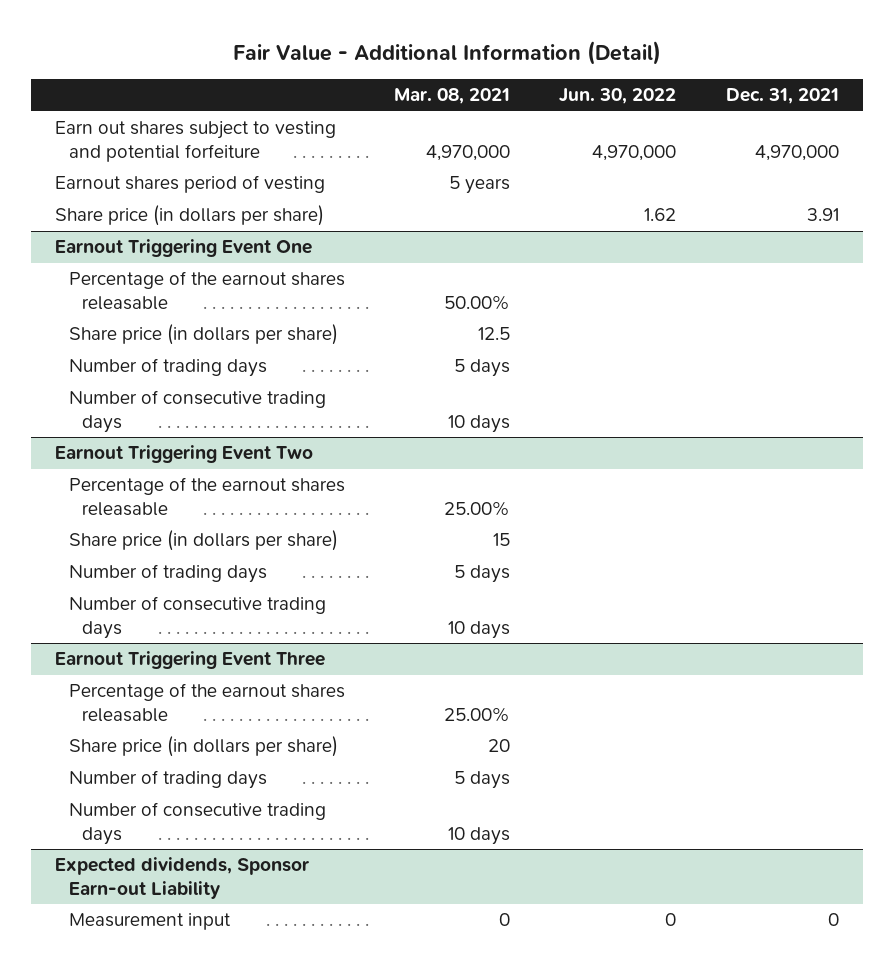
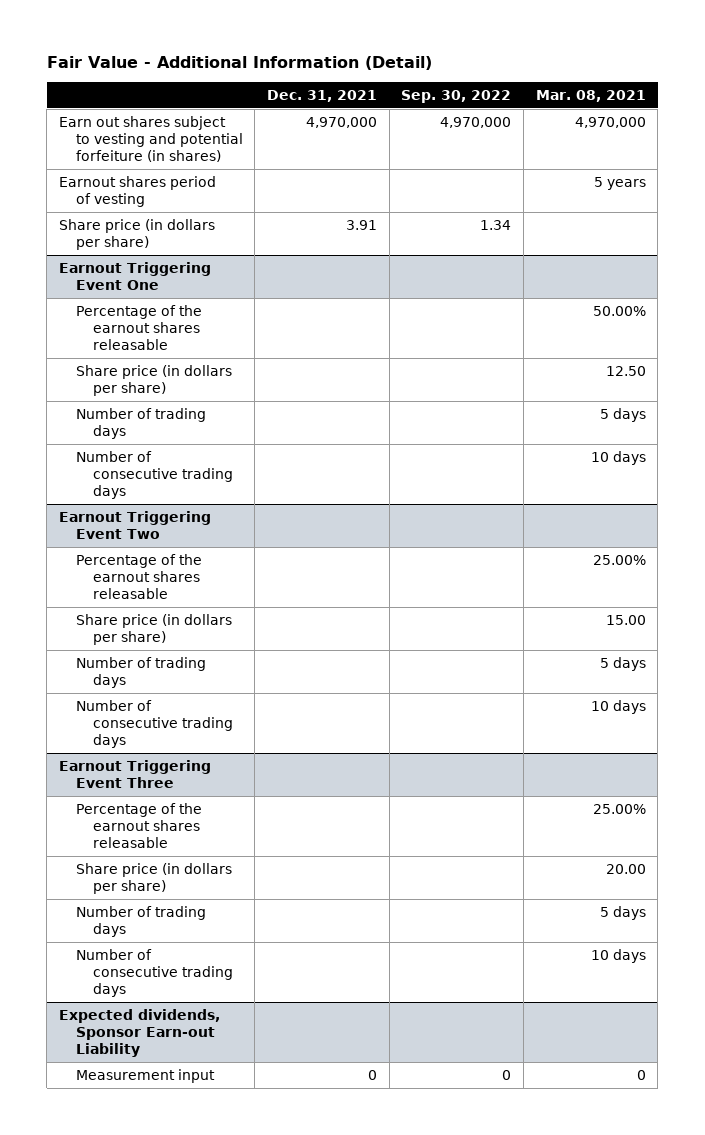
[559,88,677,105] Jun. 30, 2022 -> none
none -> [401,89,512,103] Sep. 30, 2022
[55,121,337,162] Earn out shares subject to vesting and potential forfeiture -> [58,115,243,163] Earn out shares subject to vesting and potential forfeiture (in shares)
[478,327,511,341] 12.5 -> [605,365,646,376] 12.50
[493,533,511,547] 15 -> [605,614,646,625] 15.00
[488,739,511,753] 20 -> [605,863,646,874] 20.00

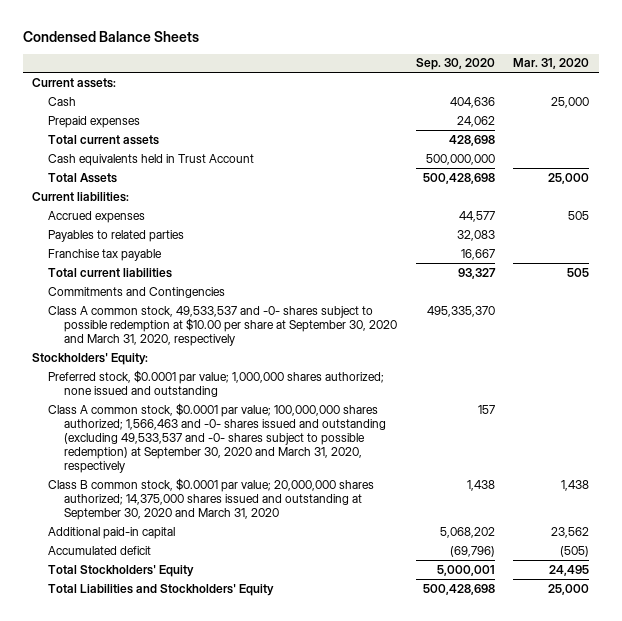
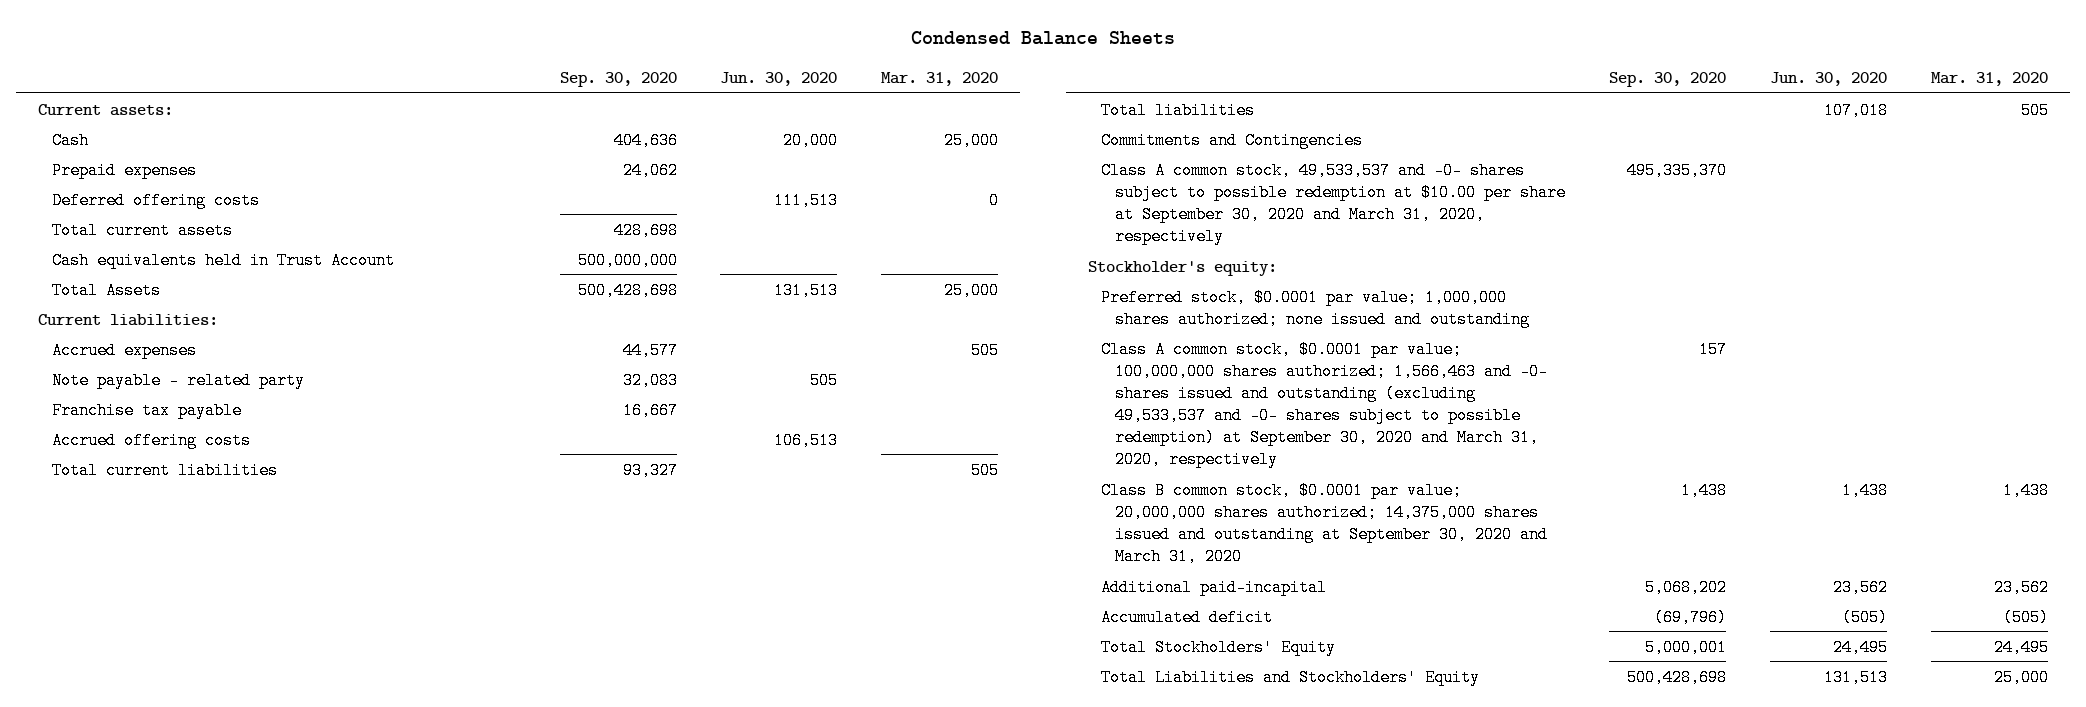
none -> [720,72,838,87] Jun. 30, 2020
none -> [51,191,260,209] Deferred offering costs
[47,229,184,242] Payables to related parties -> [51,371,305,389] Note payable - related party
none -> [51,431,251,449] Accrued offering costs
none -> [1101,101,1256,119] Total liabilities
[32,352,149,365] Stockholders' Equity: -> [1087,260,1277,276] Stockholder's equity:
[47,369,384,397] Preferred stock, $0.0001 par value; 1,000,000 shares authorized; none issued and outstanding -> [1101,288,1531,328] Preferred stock, $0.0001 par value; 1,000,000 shares authorized; none issued and outstanding
[47,526,175,539] Additional paid-in capital -> [1101,578,1328,596] Additional paid-incapital

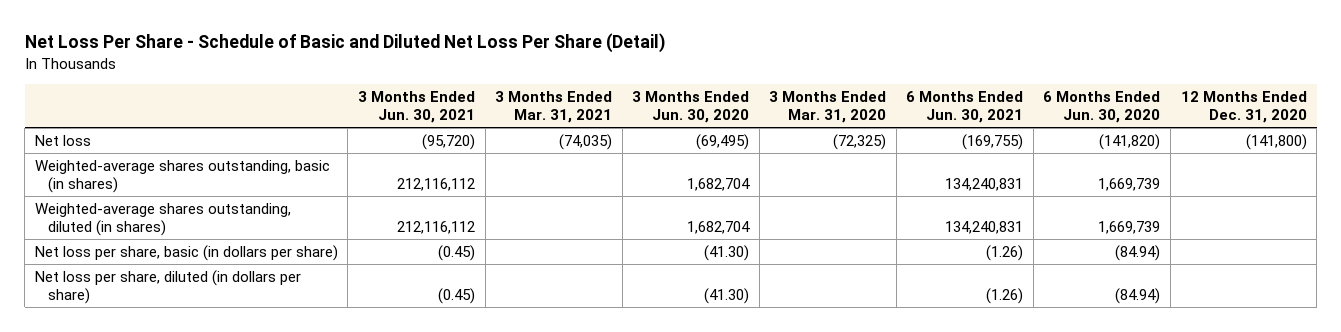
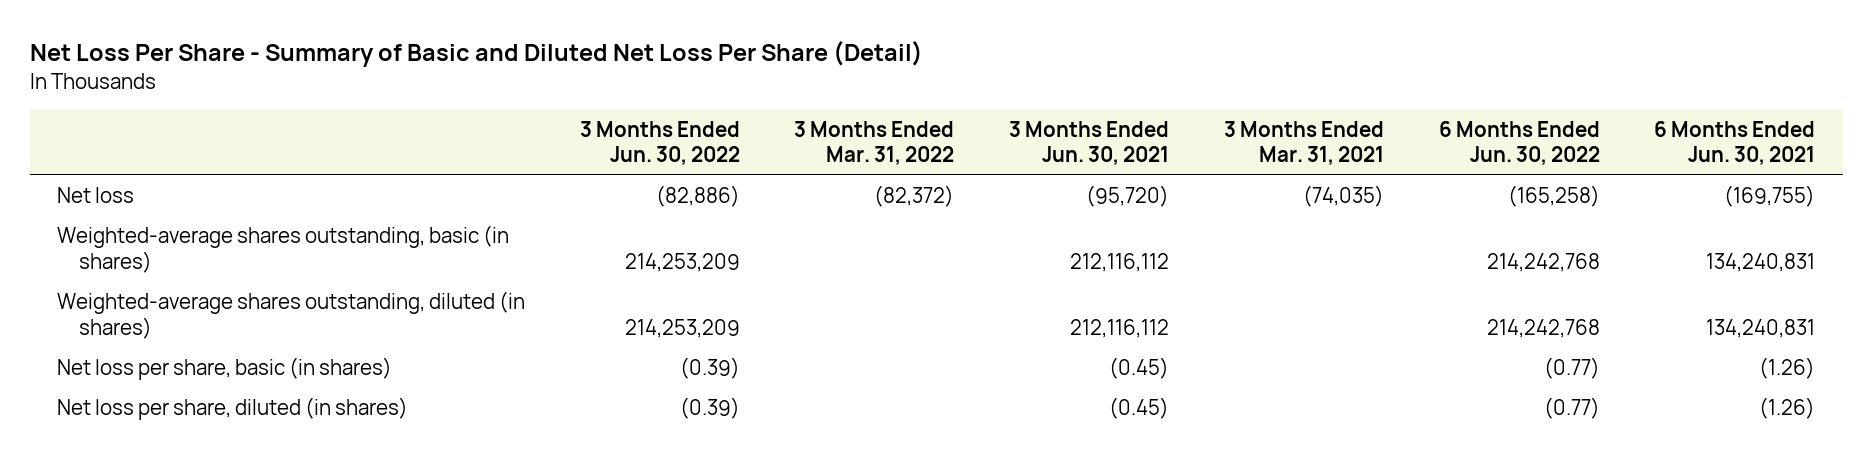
[24,33,665,54] Net Loss Per Share - Schedule of Basic and Diluted Net Loss Per Share (Detail) -> [29,41,923,68] Net Loss Per Share - Summary of Basic and Diluted Net Loss Per Share (Detail)
[632,90,750,123] 3 Months Ended Jun. 30, 2020 -> none
[769,90,887,123] 3 Months Ended Mar. 31, 2020 -> none
[1043,90,1161,123] 6 Months Ended Jun. 30, 2020 -> none
[1180,90,1307,123] 12 Months Ended Dec. 31, 2020 -> none
none -> [579,120,740,166] 3 Months Ended Jun. 30, 2022
none -> [794,120,955,166] 3 Months Ended Mar. 31, 2022
none -> [1438,120,1600,166] 6 Months Ended Jun. 30, 2022
[34,245,338,262] Net loss per share, basic (in dollars per share) -> [57,357,393,381] Net loss per share, basic (in shares)
[34,270,301,305] Net loss per share, diluted (in dollars per share) -> [57,397,409,421] Net loss per share, diluted (in shares)

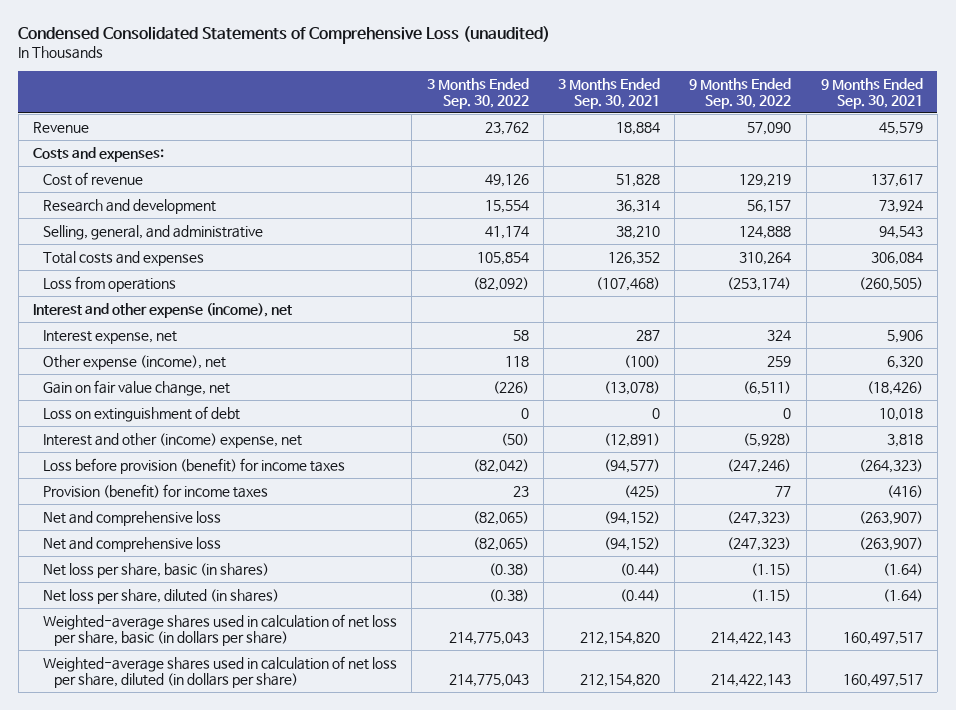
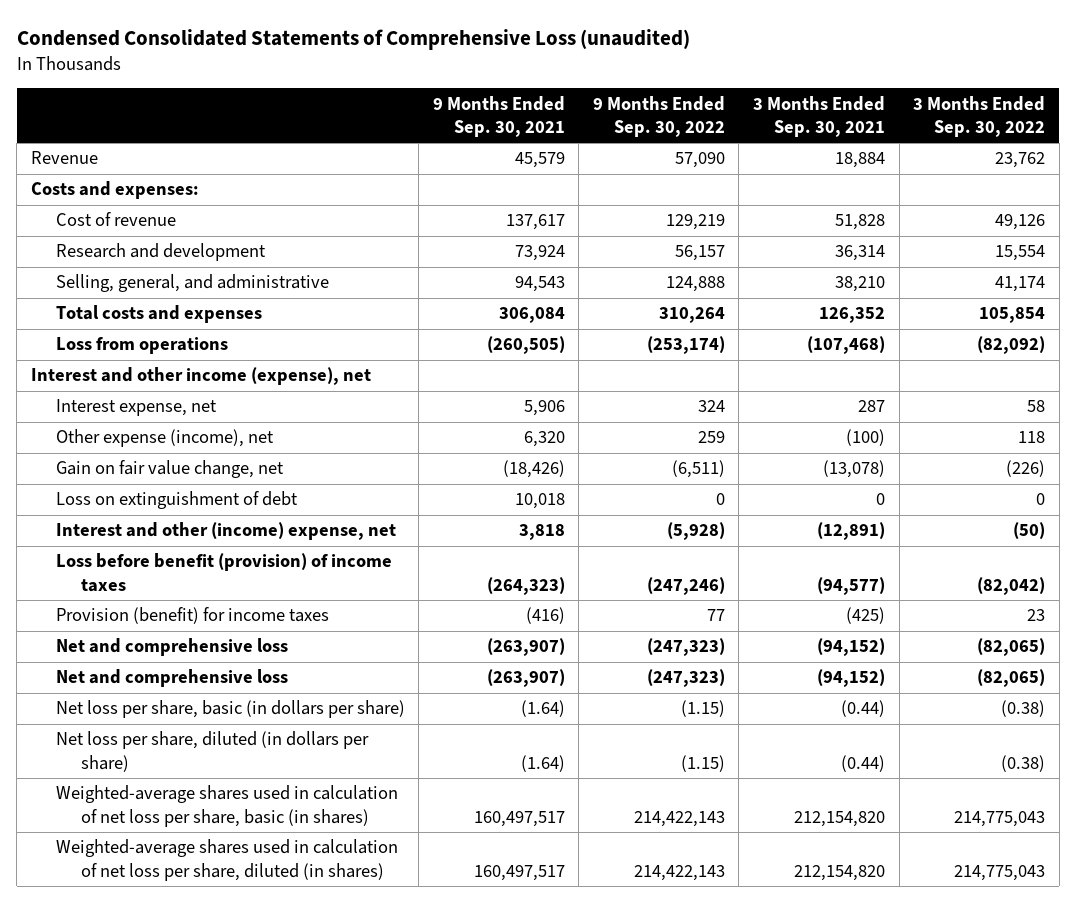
[32,303,292,319] Interest and other expense (income), net -> [30,367,371,386] Interest and other income (expense), net
[43,458,346,475] Loss before provision (benefit) for income taxes -> [55,553,392,592] Loss before benefit (provision) of income taxes
[43,563,270,579] Net loss per share, basic (in shares) -> [55,700,405,719] Net loss per share, basic (in dollars per share)
[43,589,280,605] Net loss per share, diluted (in shares) -> [55,731,369,772] Net loss per share, diluted (in dollars per share)
[43,614,398,647] Weighted-average shares used in calculation of net loss per share, basic (in dollars per share) -> [55,785,398,827] Weighted-average shares used in calculation of net loss per share, basic (in shares)
[43,656,398,689] Weighted-average shares used in calculation of net loss per share, diluted (in dollars per share) -> [55,839,398,881] Weighted-average shares used in calculation of net loss per share, diluted (in shares)

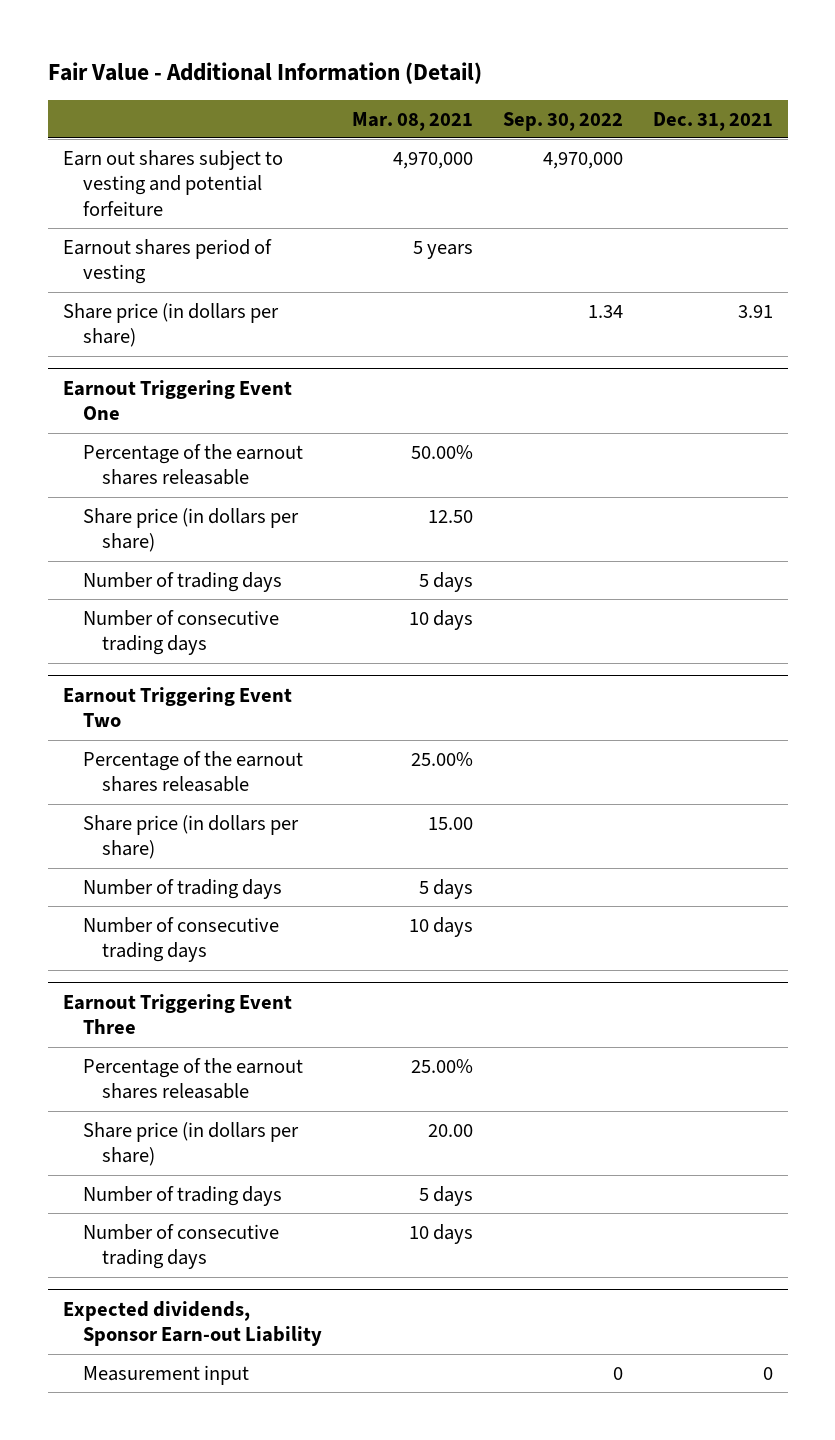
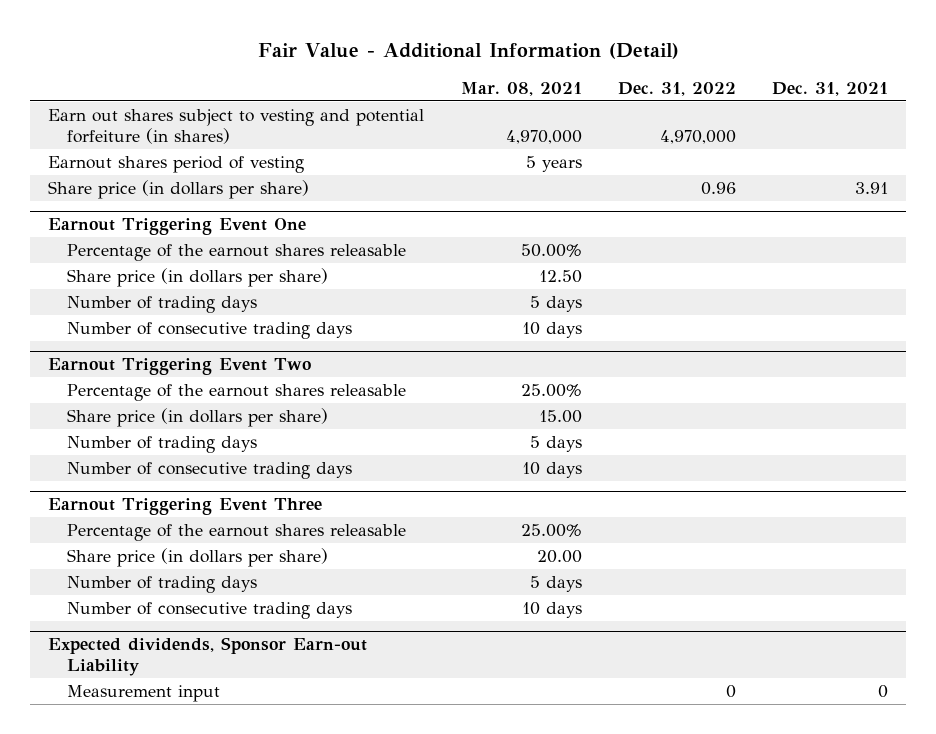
[502,111,623,131] Sep. 30, 2022 -> none
none -> [617,81,736,96] Dec. 31, 2022
[62,149,283,217] Earn out shares subject to vesting and potential forfeiture -> [48,108,425,144] Earn out shares subject to vesting and potential forfeiture (in shares)

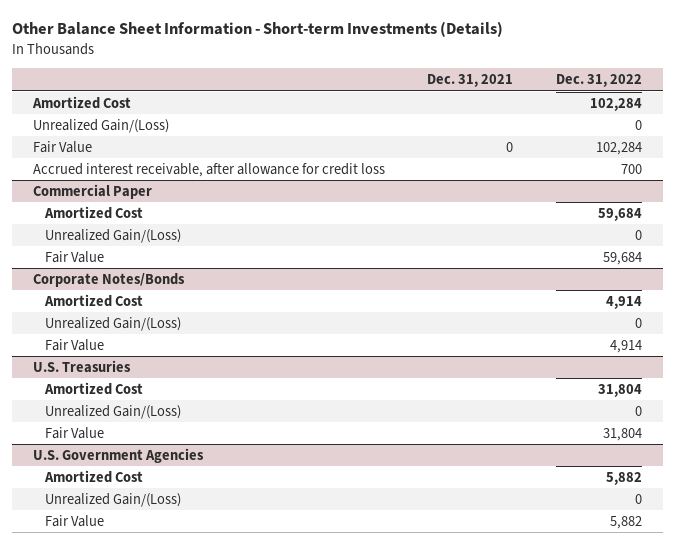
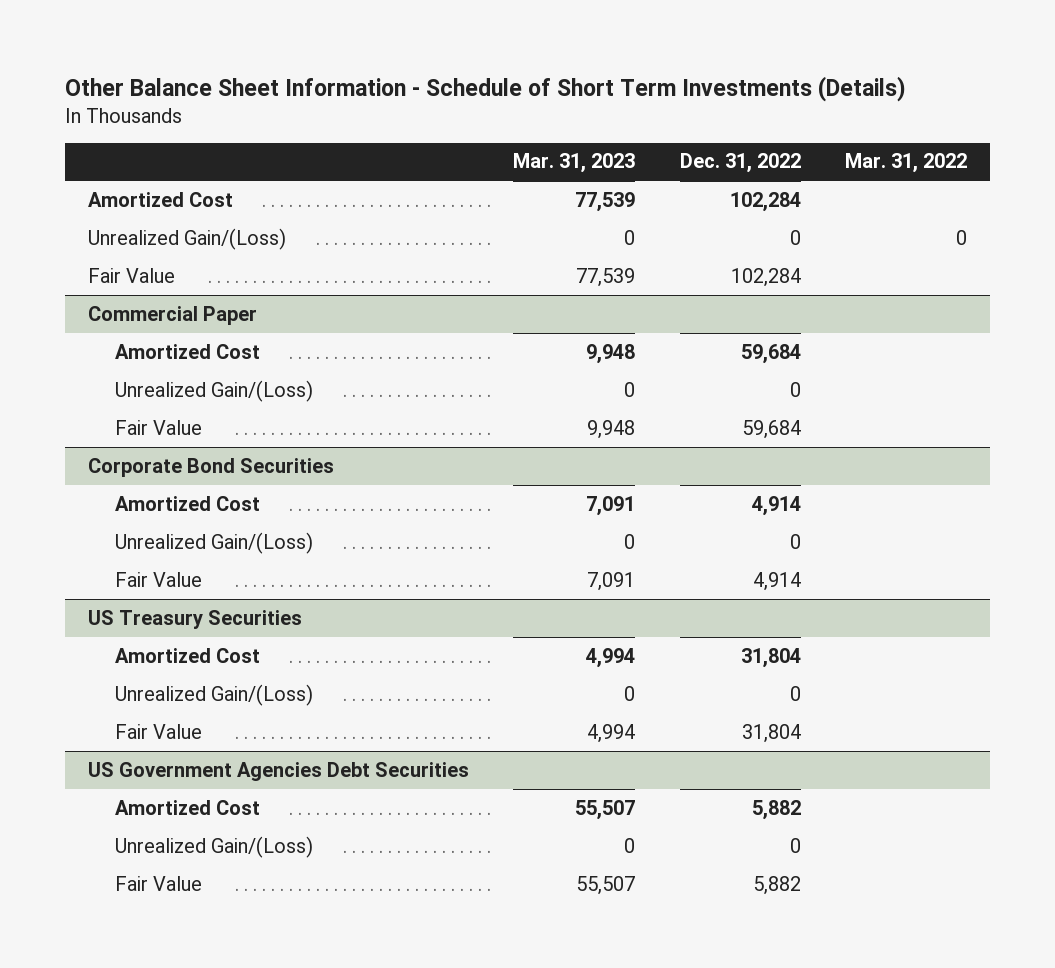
[11,21,503,38] Other Balance Sheet Information - Short-term Investments (Details) -> [65,76,907,103] Other Balance Sheet Information - Schedule of Short Term Investments (Details)
[427,74,514,88] Dec. 31, 2021 -> none
none -> [513,153,636,174] Mar. 31, 2023
none -> [845,153,968,174] Mar. 31, 2022
[32,163,385,178] Accrued interest receivable, after allowance for credit loss -> none
[32,273,185,288] Corporate Notes/Bonds -> [87,457,334,477] Corporate Bond Securities
[32,360,131,374] U.S. Treasuries -> [87,609,302,629] US Treasury Securities
[32,448,204,464] U.S. Government Agencies -> [87,761,469,781] US Government Agencies Debt Securities

